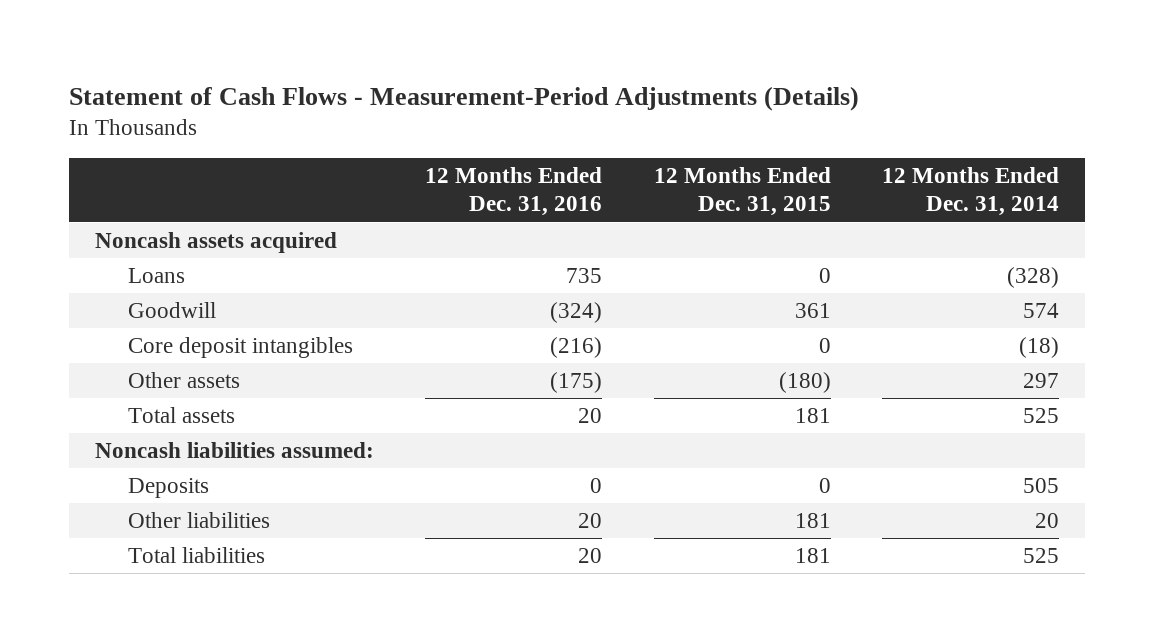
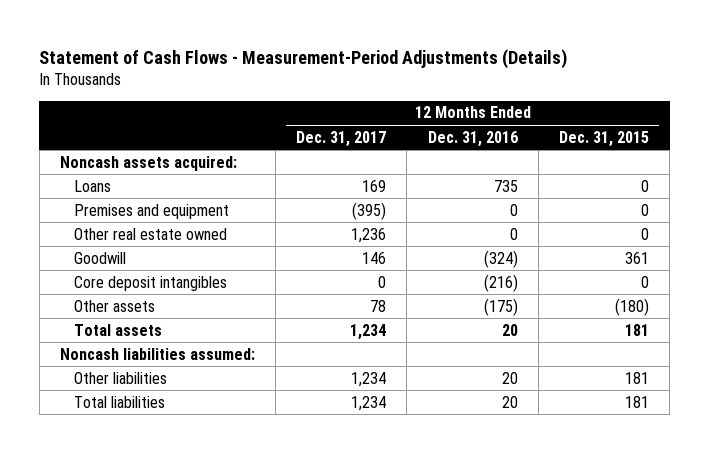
[882,167,1060,217] 12 Months Ended Dec. 31, 2014 -> none
none -> [296,130,387,147] Dec. 31, 2017
[95,231,338,253] Noncash assets acquired -> [59,155,237,171] Noncash assets acquired:
none -> [73,203,229,219] Premises and equipment
none -> [73,227,227,240] Other real estate owned
[127,477,209,498] Deposits -> none

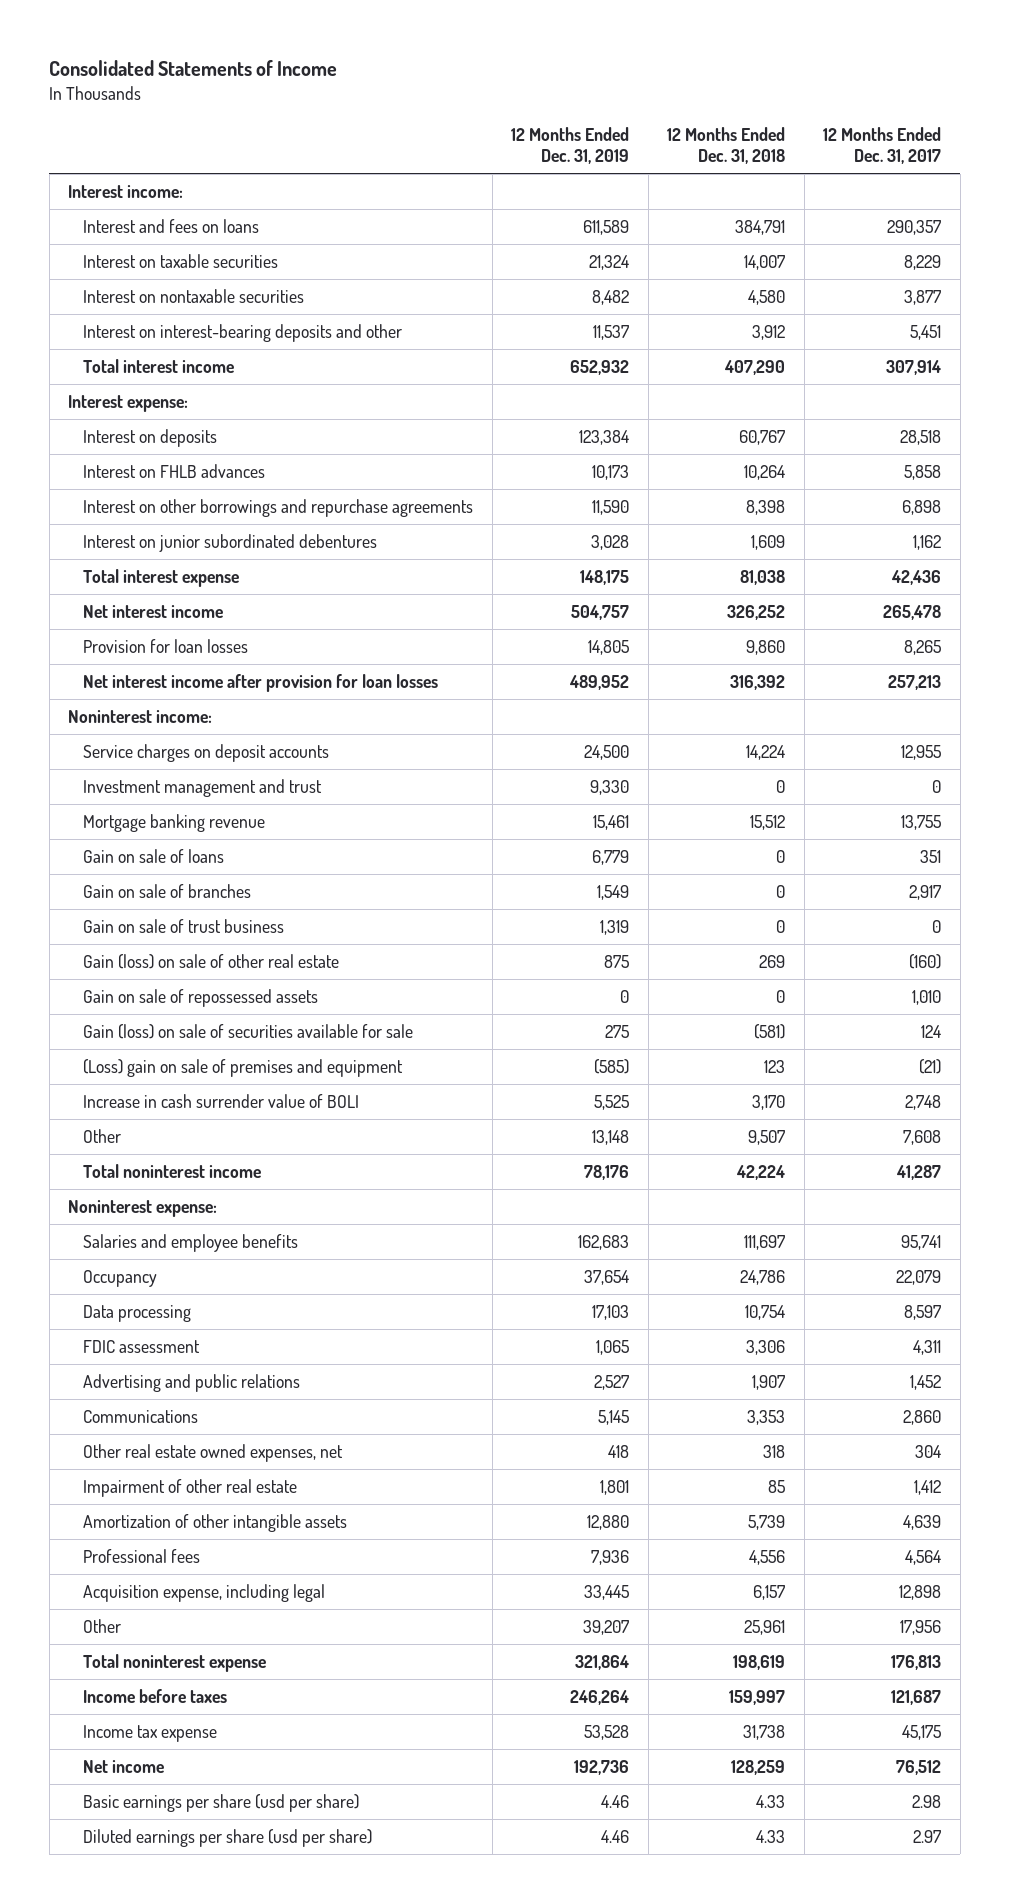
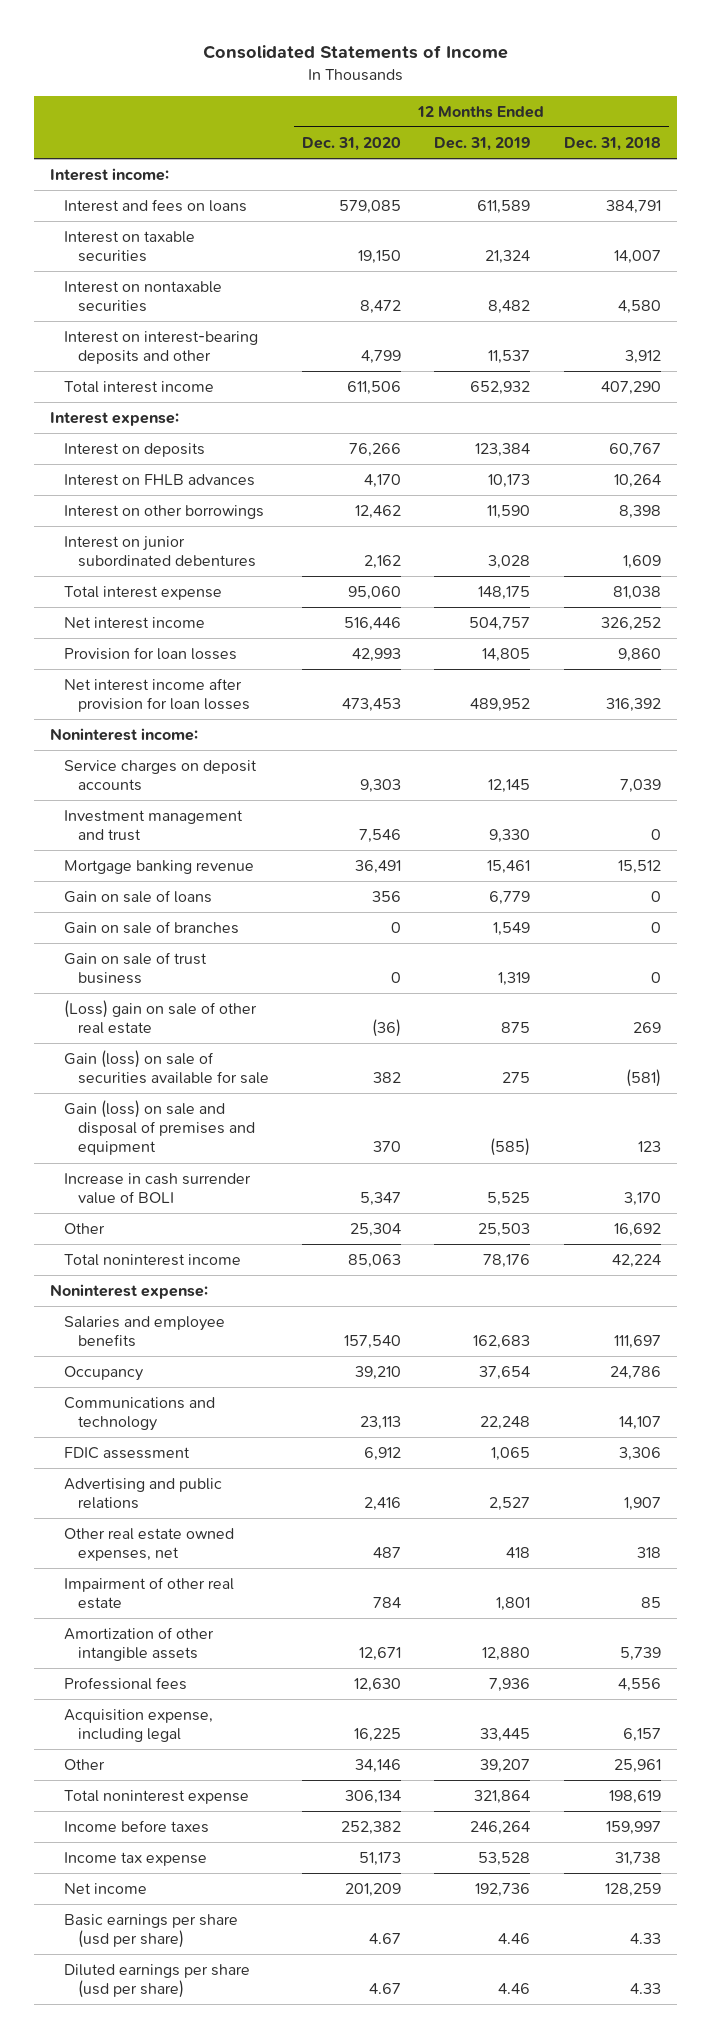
[823,126,942,165] 12 Months Ended Dec. 31, 2017 -> none
none -> [302,136,402,151] Dec. 31, 2020
[83,498,474,517] Interest on other borrowings and repurchase agreements -> [64,505,265,520] Interest on other borrowings
[584,744,630,760] 24,500 -> [488,779,531,794] 12,145
[746,744,786,760] 14,224 -> [619,779,661,794] 7,039
[83,988,319,1007] Gain on sale of repossessed assets -> none
[83,953,340,969] Gain (loss) on sale of other real estate -> [64,1000,258,1035] (Loss) gain on sale of other real estate
[83,1058,404,1077] (Loss) gain on sale of premises and equipment -> [64,1100,256,1156] Gain (loss) on sale and disposal of premises and equipment
[592,1129,630,1145] 13,148 -> [478,1223,531,1238] 25,503
[748,1129,786,1145] 9,507 -> [613,1223,661,1238] 16,692
[83,1304,192,1322] Data processing -> none
none -> [64,1397,216,1432] Communications and technology
[83,1409,199,1423] Communications -> none

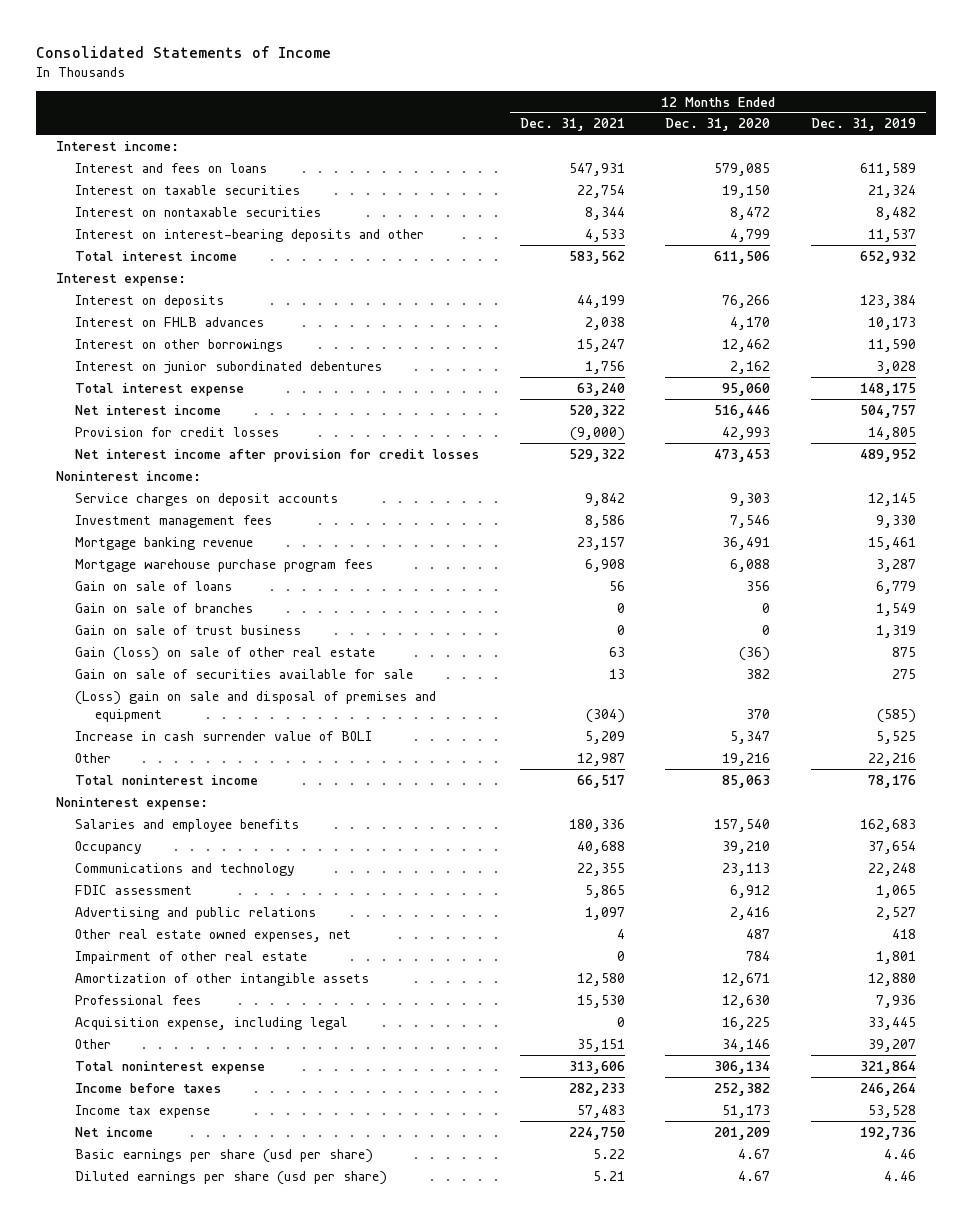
[563,136,661,151] Dec. 31, 2018 -> none
none -> [519,118,625,132] Dec. 31, 2021
[64,647,238,661] Provision for loan losses -> [75,426,280,437] Provision for credit losses
[64,678,251,713] Net interest income after provision for loan losses -> [75,448,480,462] Net interest income after provision for credit losses
[64,810,244,842] Investment management and trust -> [75,514,273,528] Investment management fees
none -> [75,558,374,572] Mortgage warehouse purchase program fees
[64,1000,258,1035] (Loss) gain on sale of other real estate -> [75,646,376,661] Gain (loss) on sale of other real estate
[64,1050,270,1085] Gain (loss) on sale of securities available for sale -> [75,668,414,679] Gain on sale of securities available for sale
[64,1100,256,1156] Gain (loss) on sale and disposal of premises and equipment -> [75,690,437,722] (Loss) gain on sale and disposal of premises and equipment
[350,1223,402,1238] 25,304 -> [722,752,771,766] 19,216
[478,1223,531,1238] 25,503 -> [867,752,916,766] 22,216

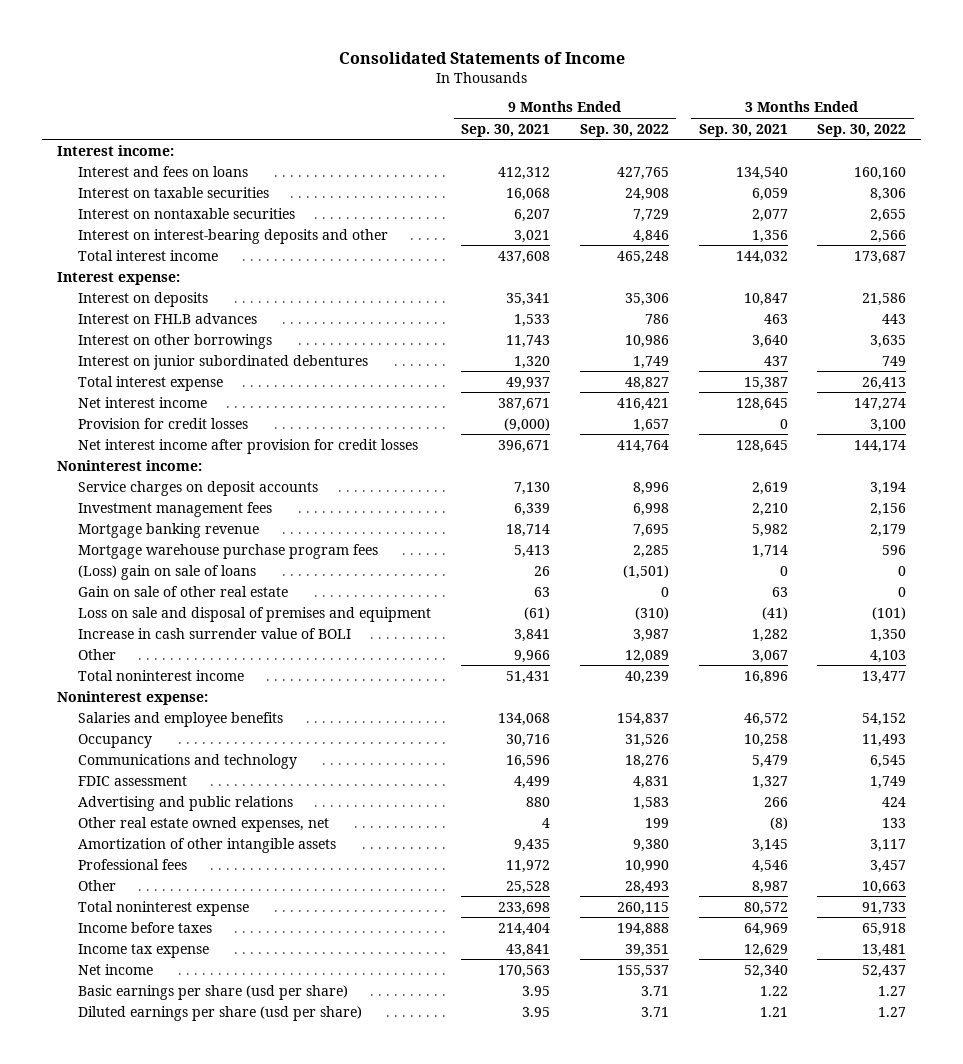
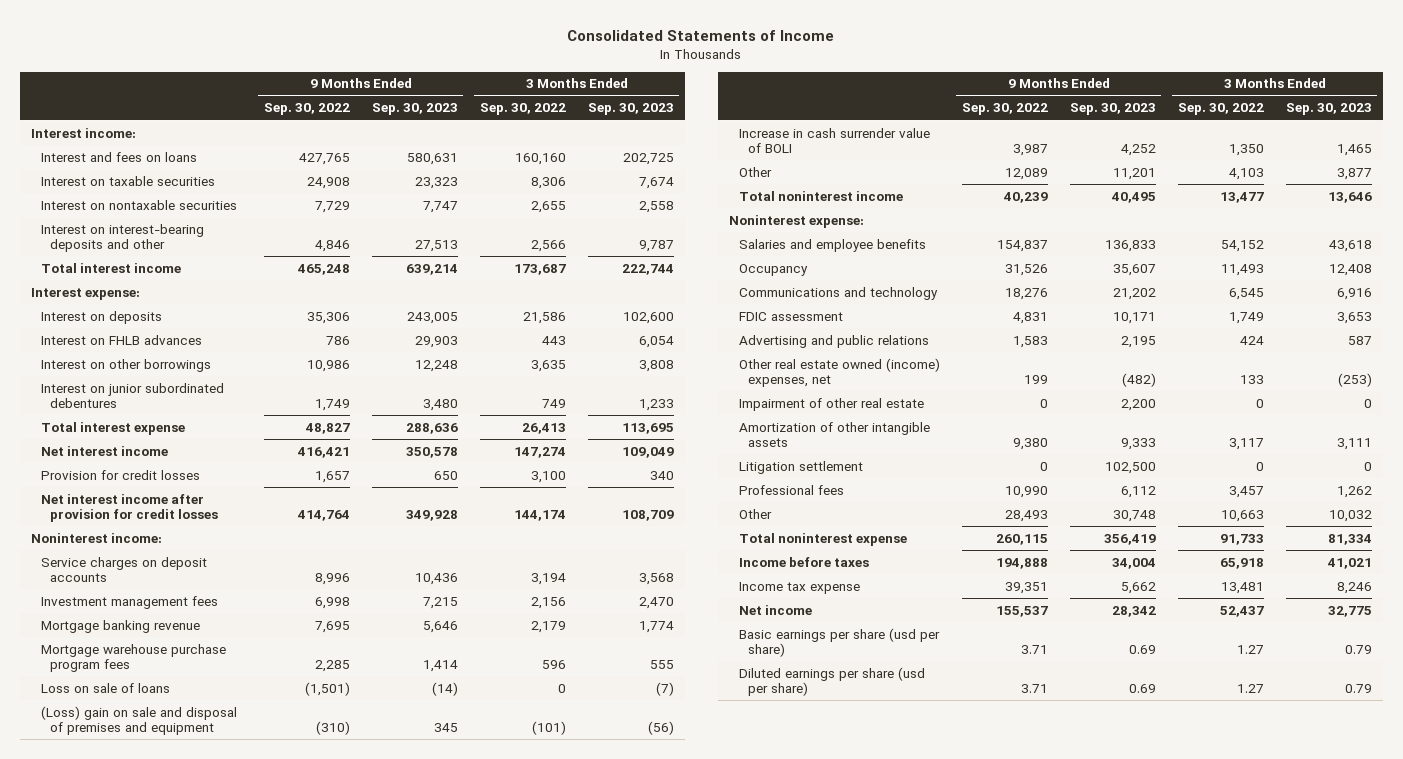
[461,123,551,137] Sep. 30, 2021 -> none
[698,123,788,137] Sep. 30, 2021 -> none
none -> [371,103,458,116] Sep. 30, 2023
none -> [587,103,674,116] Sep. 30, 2023
[78,585,289,597] Gain on sale of other real estate -> none
[78,564,257,580] (Loss) gain on sale of loans -> [40,682,170,693] Loss on sale of loans
[78,606,432,622] Loss on sale and disposal of premises and equipment -> [40,705,237,736] (Loss) gain on sale and disposal of premises and equipment
[78,816,330,832] Other real estate owned expenses, net -> [738,357,940,388] Other real estate owned (income) expenses, net
none -> [738,397,924,411] Impairment of other real estate
none -> [738,460,863,474] Litigation settlement

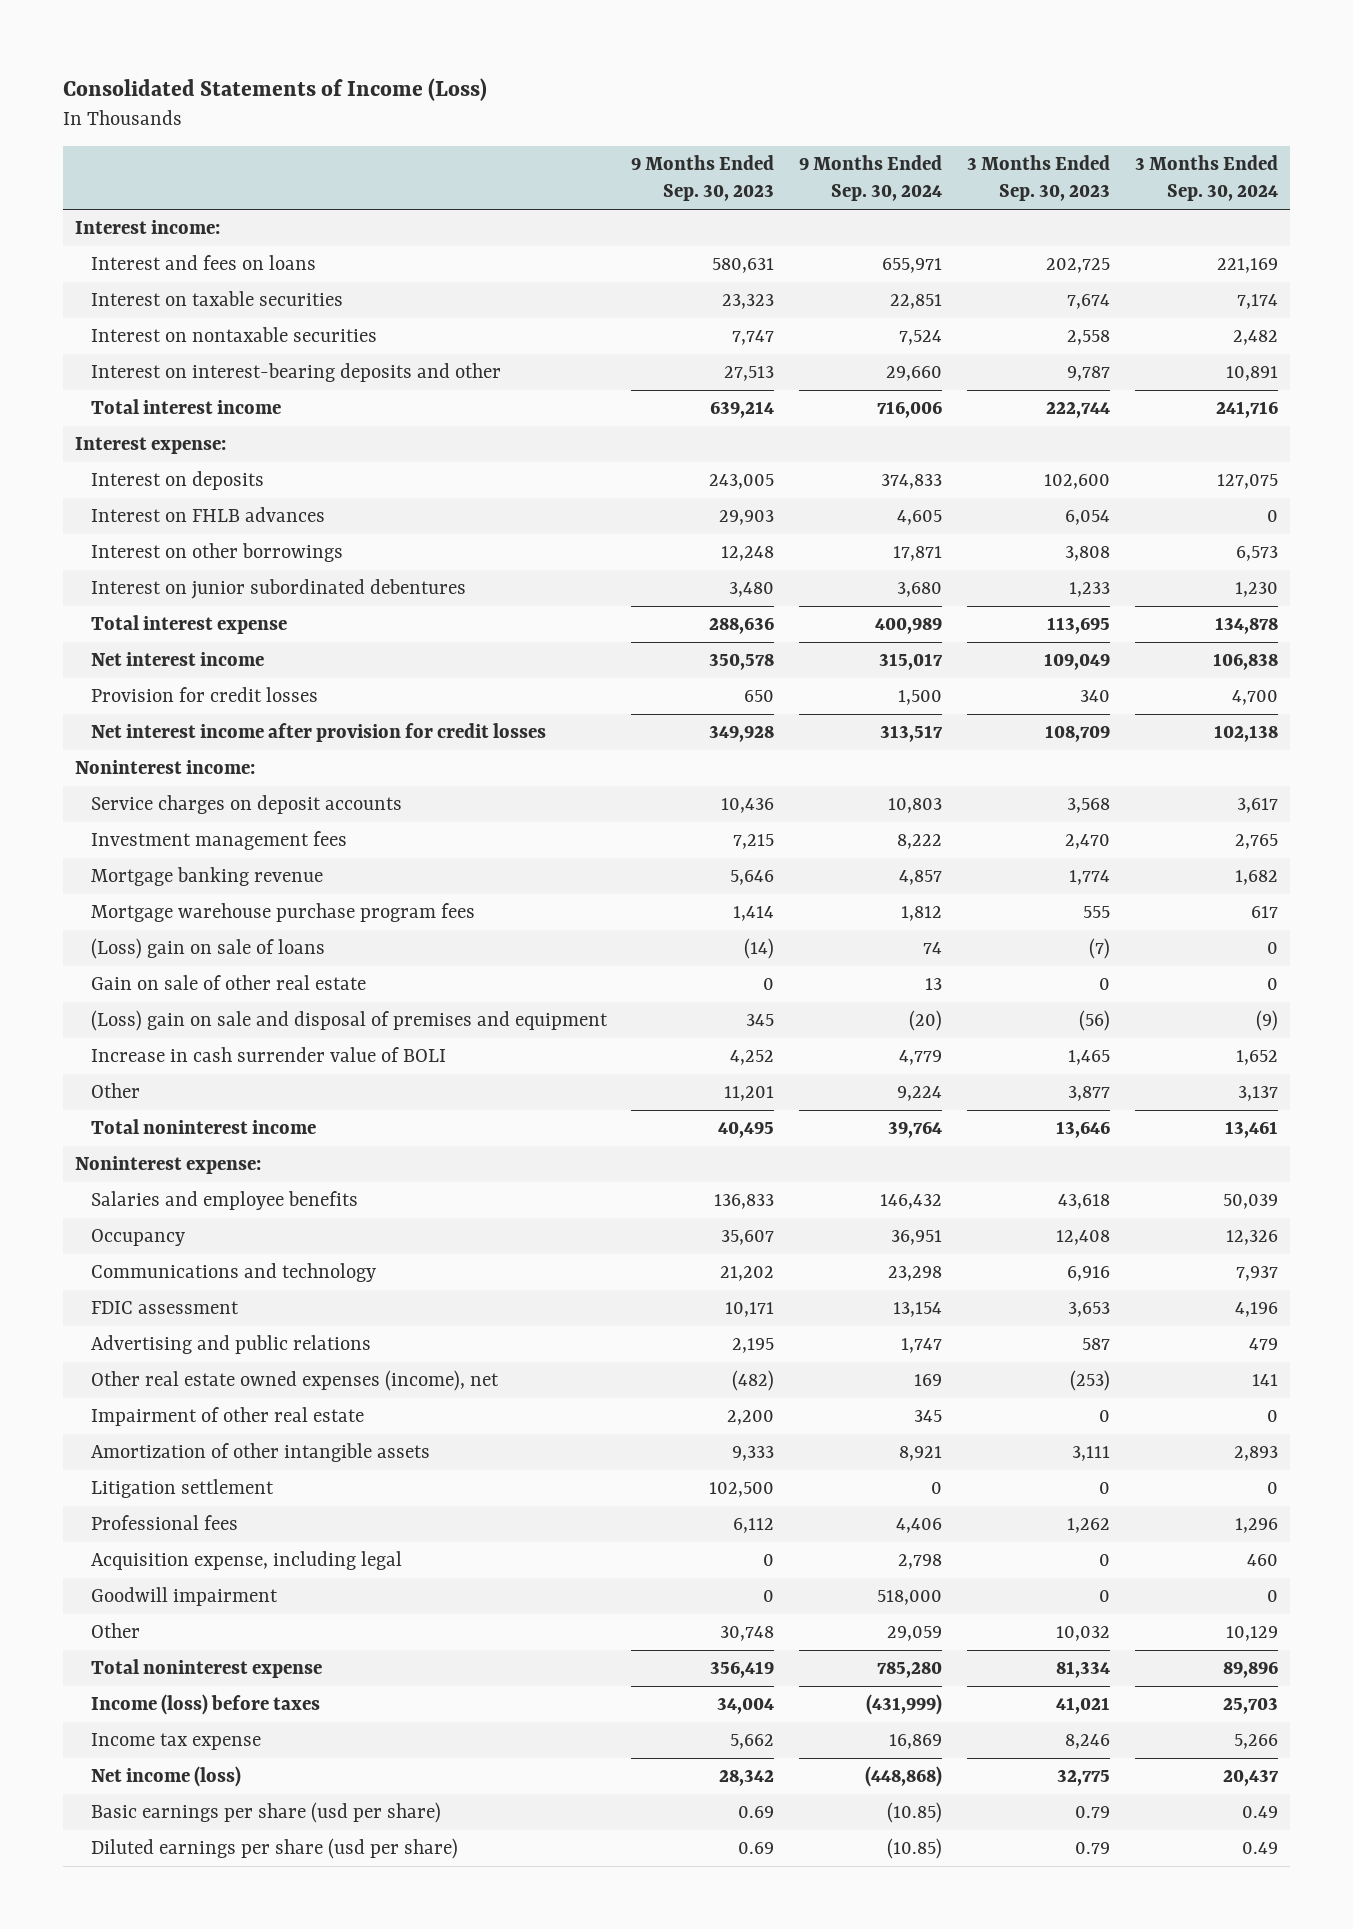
[567,29,835,41] Consolidated Statements of Income -> [62,77,487,101] Consolidated Statements of Income (Loss)
[263,103,350,116] Sep. 30, 2022 -> none
[479,103,566,116] Sep. 30, 2022 -> none
none -> [799,154,943,202] 9 Months Ended Sep. 30, 2024
none -> [1134,154,1278,202] 3 Months Ended Sep. 30, 2024
[40,682,170,693] Loss on sale of loans -> [90,937,325,959] (Loss) gain on sale of loans
none -> [90,974,366,990] Gain on sale of other real estate
[738,357,940,388] Other real estate owned (income) expenses, net -> [90,1369,499,1391] Other real estate owned expenses (income), net
none -> [90,1550,402,1570] Acquisition expense, including legal
none -> [90,1586,278,1606] Goodwill impairment
[738,556,869,567] Income before taxes -> [90,1693,320,1715] Income (loss) before taxes
[738,604,812,615] Net income -> [90,1765,241,1787] Net income (loss)

